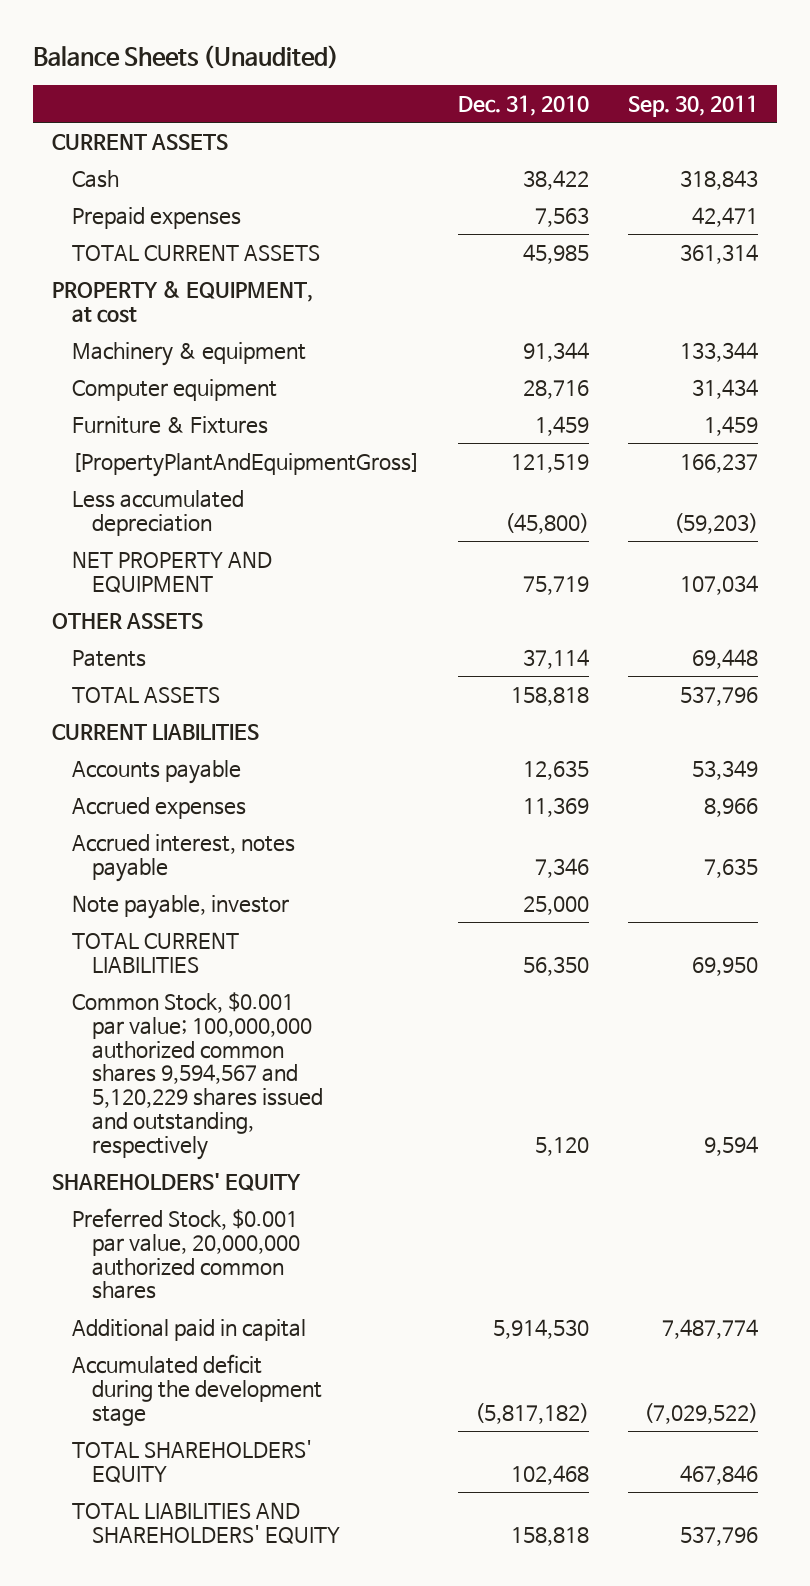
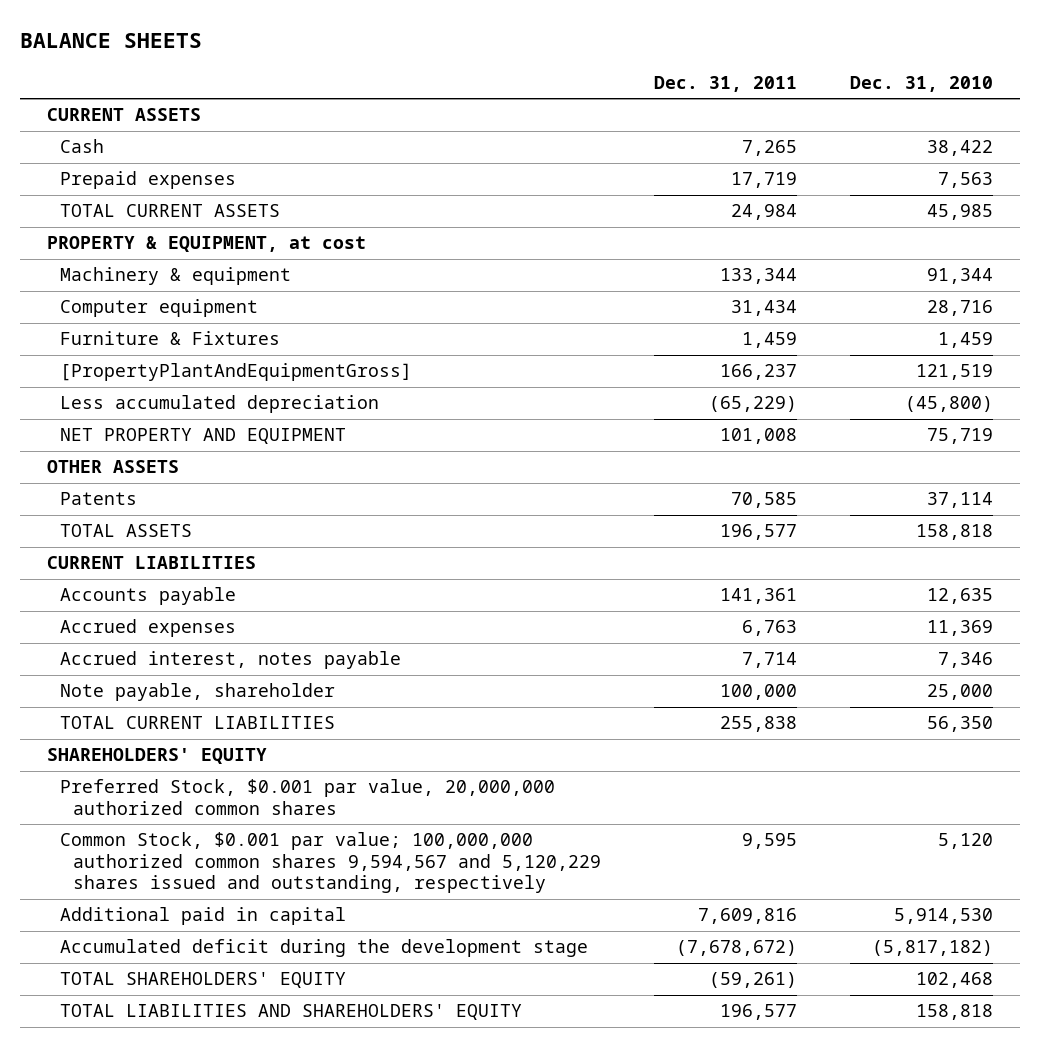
[32,44,339,69] Balance Sheets (Unaudited) -> [20,33,203,49] BALANCE SHEETS
[627,95,758,118] Sep. 30, 2011 -> none
none -> [654,76,798,93] Dec. 31, 2011
[71,894,289,919] Note payable, investor -> [60,683,336,702] Note payable, shareholder
[71,991,323,1160] Common Stock, $0.001 par value; 100,000,000 authorized common shares 9,594,567 and 5,120,229 shares issued and outstanding, respectively -> [60,832,602,894] Common Stock, $0.001 par value; 100,000,000 authorized common shares 9,594,567 and 5,120,229 shares issued and outstanding, respectively

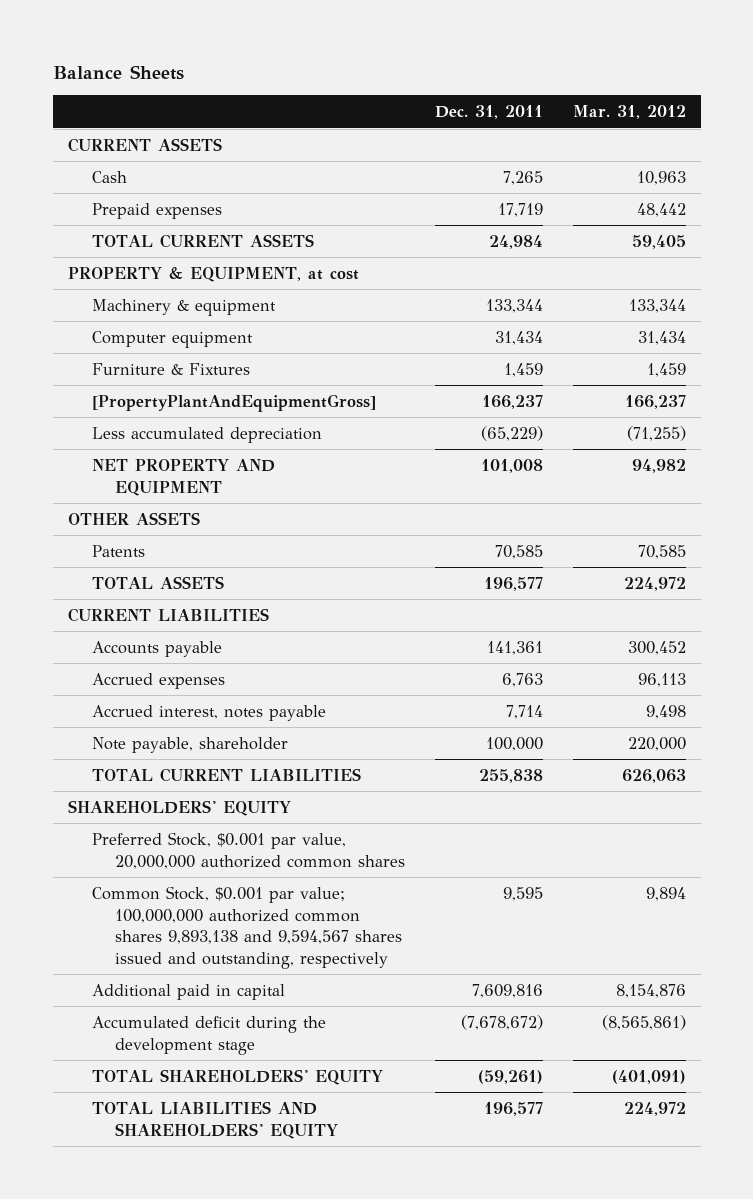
[20,33,203,49] BALANCE SHEETS -> [52,64,184,80] Balance Sheets
[850,76,994,93] Dec. 31, 2010 -> none
none -> [572,105,686,120] Mar. 31, 2012
[60,832,602,894] Common Stock, $0.001 par value; 100,000,000 authorized common shares 9,594,567 and 5,120,229 shares issued and outstanding, respectively -> [91,885,403,969] Common Stock, $0.001 par value; 100,000,000 authorized common shares 9,893,138 and 9,594,567 shares issued and outstanding, respectively

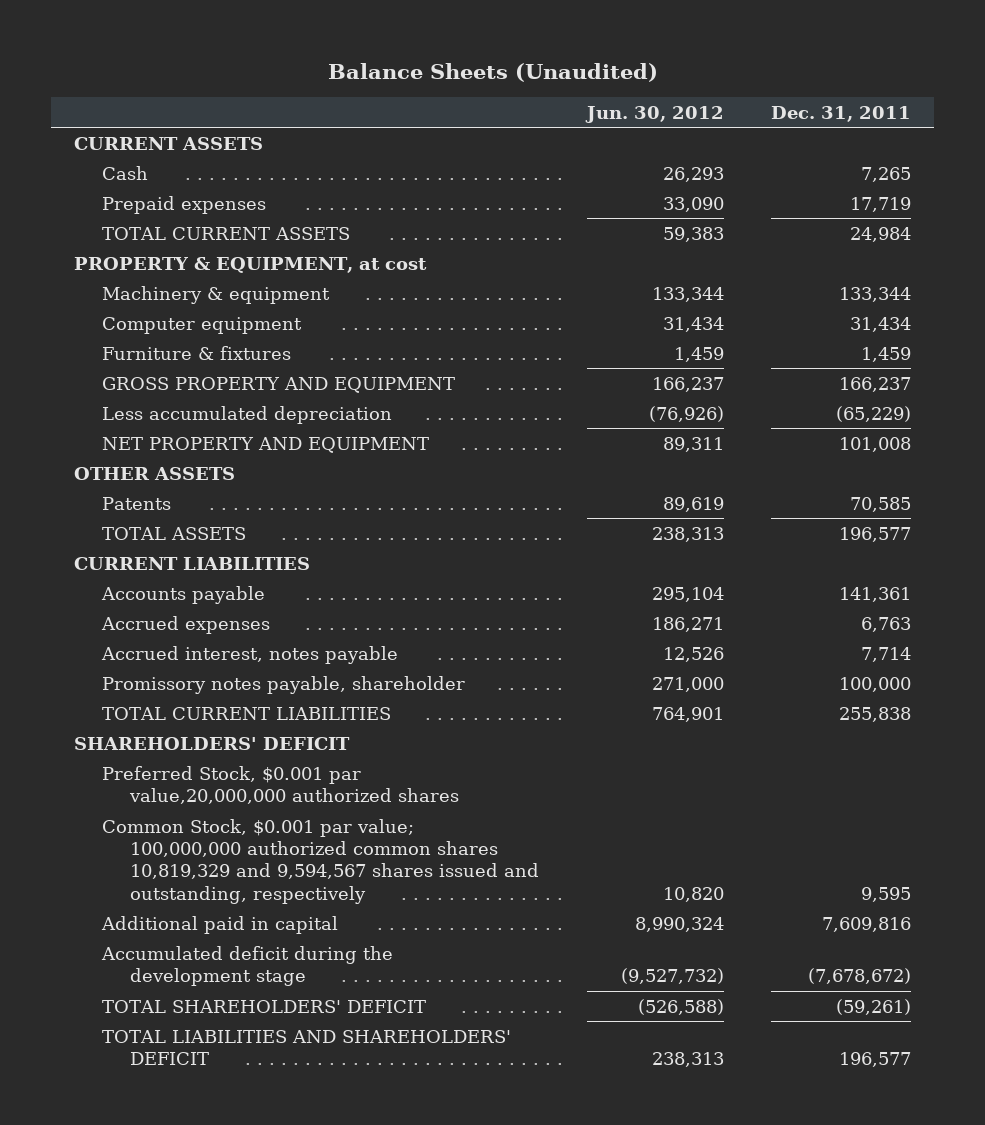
[52,64,184,80] Balance Sheets -> [327,62,658,82] Balance Sheets (Unaudited)
[572,105,686,120] Mar. 31, 2012 -> none
none -> [584,105,724,123] Jun. 30, 2012
[91,362,250,375] Furniture & Fixtures -> [102,345,292,360] Furniture & fixtures
[91,393,376,412] [PropertyPlantAndEquipmentGross] -> [102,376,456,393] GROSS PROPERTY AND EQUIPMENT
[91,736,288,753] Note payable, shareholder -> none
none -> [102,675,466,694] Promissory notes payable, shareholder
[67,799,291,816] SHAREHOLDERS' EQUITY -> [74,736,351,750] SHAREHOLDERS' DEFICIT
[91,831,406,869] Preferred Stock, $0.001 par value, 20,000,000 authorized common shares -> [102,765,460,805] Preferred Stock, $0.001 par value,20,000,000 authorized shares
[91,885,403,969] Common Stock, $0.001 par value; 100,000,000 authorized common shares 9,893,138 and 9,594,567 shares issued and outstanding, respectively -> [102,818,540,904] Common Stock, $0.001 par value; 100,000,000 authorized common shares 10,819,329 and 9,594,567 shares issued and outstanding, respectively
[91,1068,383,1085] TOTAL SHAREHOLDERS' EQUITY -> [102,999,427,1013] TOTAL SHAREHOLDERS' DEFICIT
[91,1100,339,1139] TOTAL LIABILITIES AND SHAREHOLDERS' EQUITY -> [102,1029,512,1066] TOTAL LIABILITIES AND SHAREHOLDERS' DEFICIT

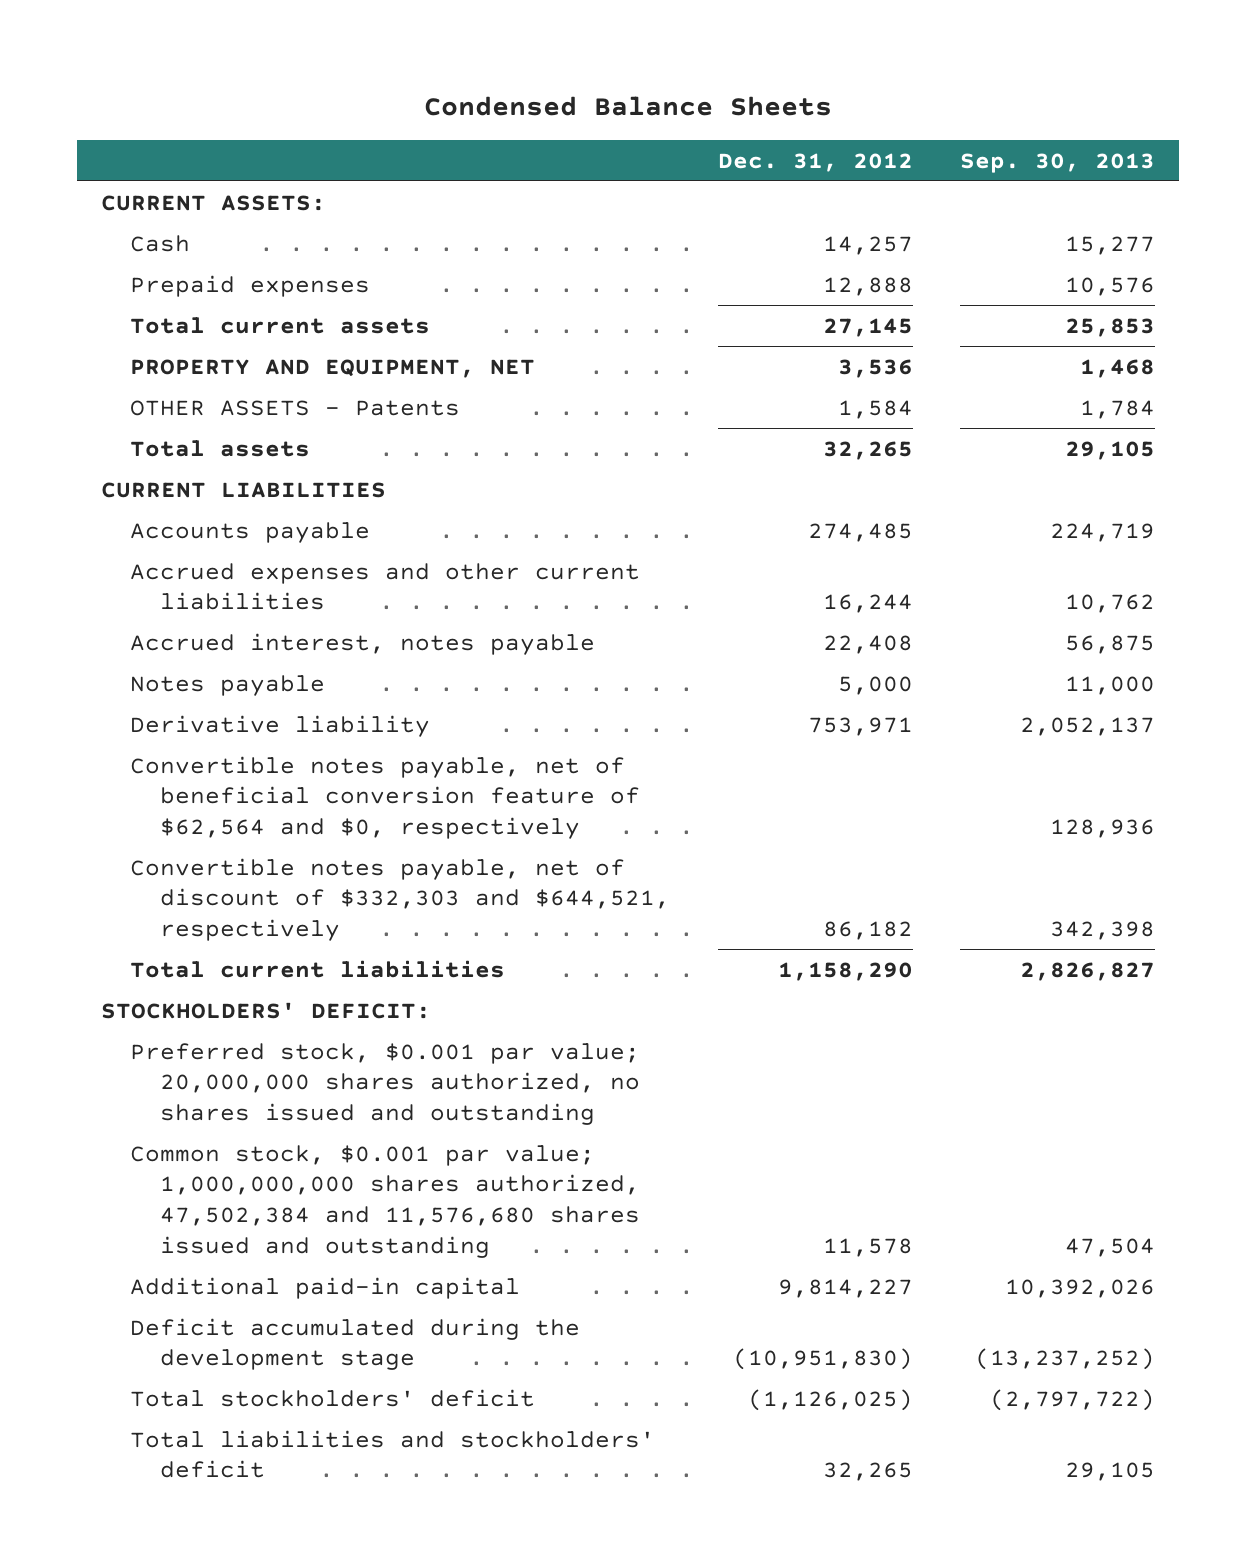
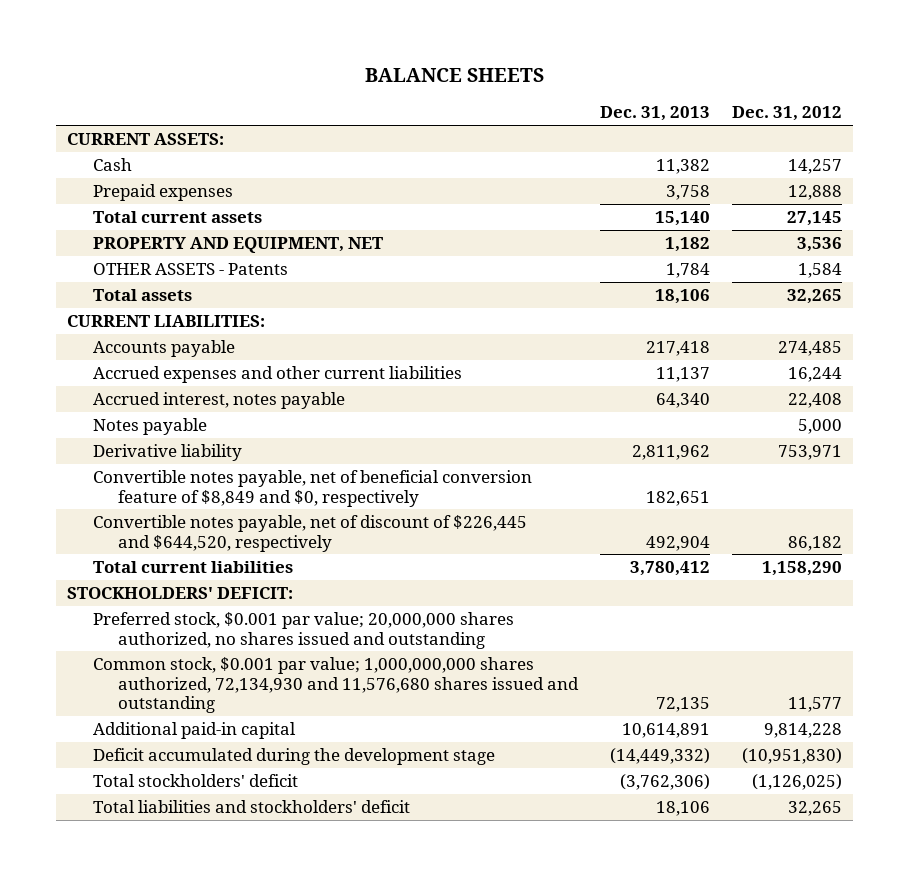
[424,96,833,117] Condensed Balance Sheets -> [364,68,544,83] BALANCE SHEETS
[960,152,1156,173] Sep. 30, 2013 -> none
none -> [600,106,711,122] Dec. 31, 2013
[100,481,386,498] CURRENT LIABILITIES -> [67,314,266,327] CURRENT LIABILITIES:
[130,755,641,839] Convertible notes payable, net of beneficial conversion feature of $62,564 and $0, respectively -> [92,469,532,507] Convertible notes payable, net of beneficial conversion feature of $8,849 and $0, respectively
[130,857,671,941] Convertible notes payable, net of discount of $332,303 and $644,521, respectively -> [92,514,527,552] Convertible notes payable, net of discount of $226,445 and $644,520, respectively
[130,1144,641,1258] Common stock, $0.001 par value; 1,000,000,000 shares authorized, 47,502,384 and 11,576,680 shares issued and outstanding -> [92,656,580,714] Common stock, $0.001 par value; 1,000,000,000 shares authorized, 72,134,930 and 11,576,680 shares issued and outstanding
[822,1237,913,1257] 11,578 -> [788,697,843,713] 11,577
[777,1278,913,1298] 9,814,227 -> [764,722,843,738] 9,814,228

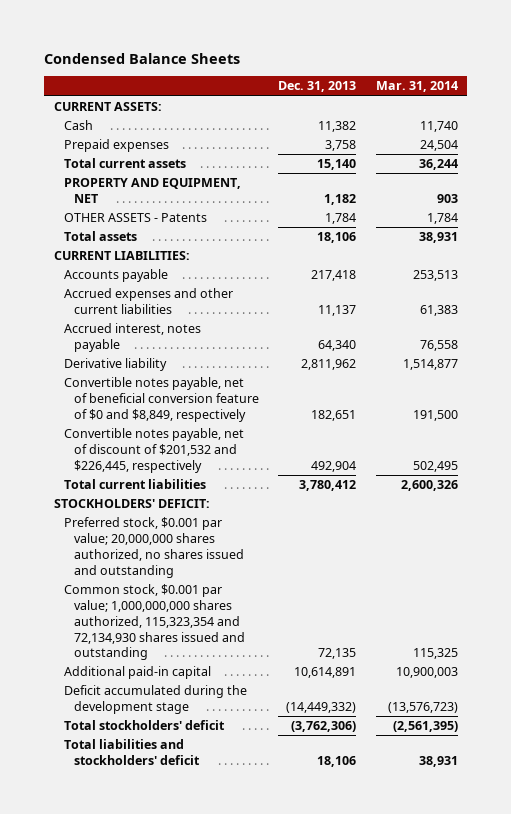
[364,68,544,83] BALANCE SHEETS -> [43,52,240,64] Condensed Balance Sheets
[732,106,843,122] Dec. 31, 2012 -> none
none -> [375,81,458,93] Mar. 31, 2014
[92,417,207,435] Notes payable -> none
[92,469,532,507] Convertible notes payable, net of beneficial conversion feature of $8,849 and $0, respectively -> [63,377,259,422] Convertible notes payable, net of beneficial conversion feature of $0 and $8,849, respectively
[92,514,527,552] Convertible notes payable, net of discount of $226,445 and $644,520, respectively -> [63,428,244,473] Convertible notes payable, net of discount of $201,532 and $226,445, respectively
[92,656,580,714] Common stock, $0.001 par value; 1,000,000,000 shares authorized, 72,134,930 and 11,576,680 shares issued and outstanding -> [63,584,245,661] Common stock, $0.001 par value; 1,000,000,000 shares authorized, 115,323,354 and 72,134,930 shares issued and outstanding

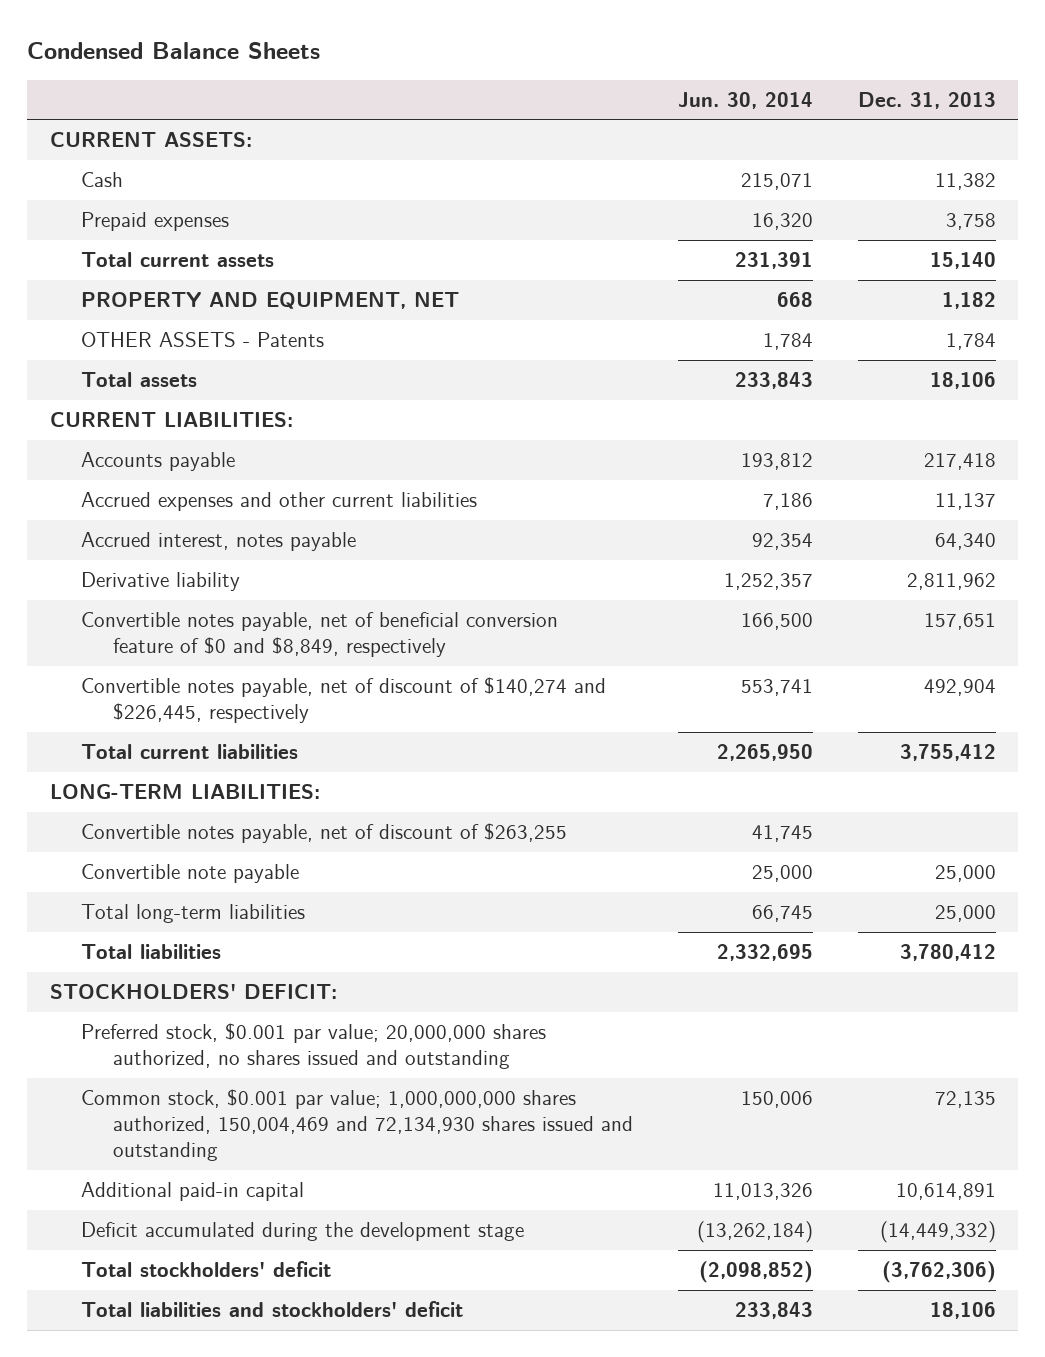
[375,81,458,93] Mar. 31, 2014 -> none
none -> [677,91,813,109] Jun. 30, 2014
[311,409,357,421] 182,651 -> [923,613,996,631] 157,651
[63,428,244,473] Convertible notes payable, net of discount of $201,532 and $226,445, respectively -> [81,677,607,724] Convertible notes payable, net of discount of $140,274 and $226,445, respectively
[299,480,357,492] 3,780,412 -> [899,744,996,762] 3,755,412
none -> [49,784,320,800] LONG-TERM LIABILITIES:
none -> [81,823,568,844] Convertible notes payable, net of discount of $263,255
none -> [81,864,300,884] Convertible note payable
none -> [81,904,306,924] Total long-term liabilities
none -> [81,944,222,960] Total liabilities
[63,584,245,661] Common stock, $0.001 par value; 1,000,000,000 shares authorized, 115,323,354 and 72,134,930 shares issued and outstanding -> [81,1089,633,1162] Common stock, $0.001 par value; 1,000,000,000 shares authorized, 150,004,469 and 72,134,930 shares issued and outstanding

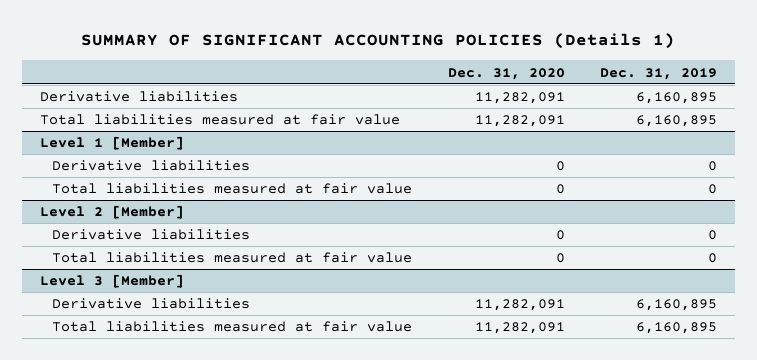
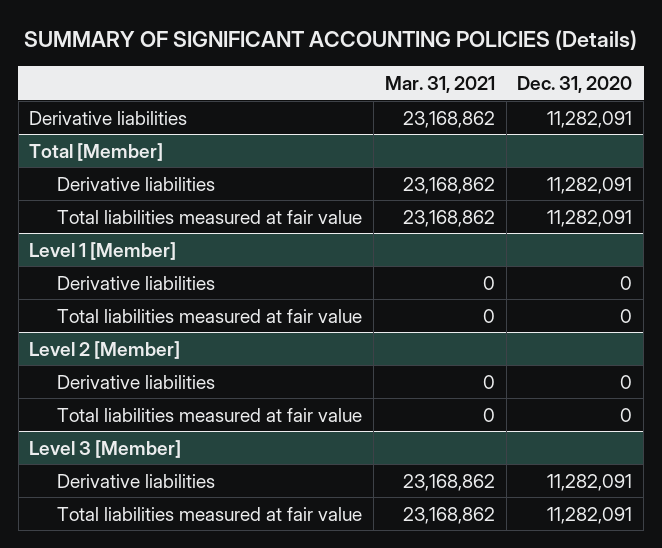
[81,33,676,50] SUMMARY OF SIGNIFICANT ACCOUNTING POLICIES (Details 1) -> [23,30,637,51] SUMMARY OF SIGNIFICANT ACCOUNTING POLICIES (Details)
[600,67,718,80] Dec. 31, 2019 -> none
none -> [384,75,495,93] Mar. 31, 2021
none -> [29,142,164,161] Total [Member]
none -> [57,176,216,191] Derivative liabilities

